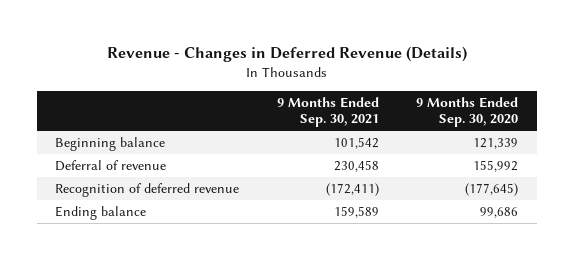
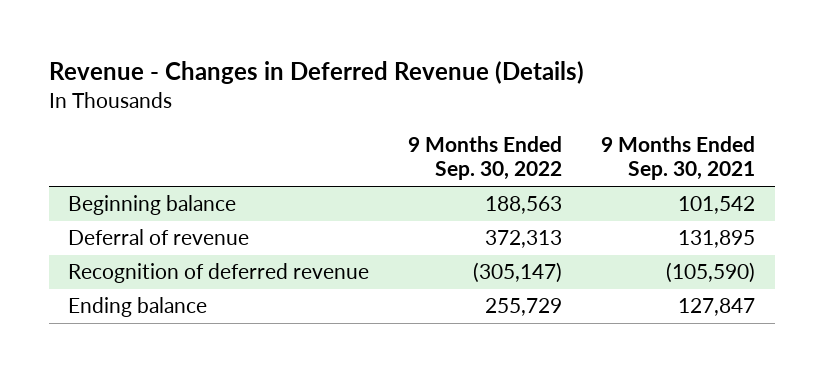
[416,97,519,128] 9 Months Ended Sep. 30, 2020 -> none
none -> [408,136,563,181] 9 Months Ended Sep. 30, 2022
[333,160,379,173] 230,458 -> [678,230,756,249] 131,895
[325,183,379,197] (172,411) -> [666,262,756,284] (105,590)
[333,206,379,219] 159,589 -> [678,298,756,317] 127,847

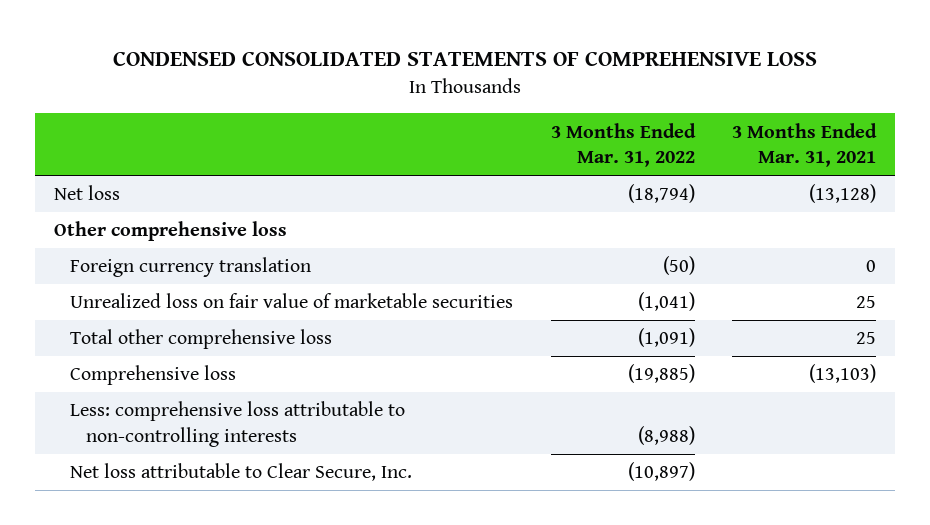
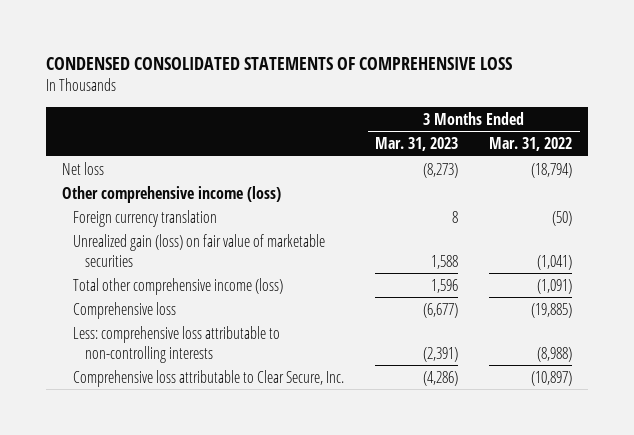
[732,122,878,168] 3 Months Ended Mar. 31, 2021 -> none
none -> [375,137,459,152] Mar. 31, 2023
[54,221,288,242] Other comprehensive loss -> [61,185,281,203] Other comprehensive income (loss)
[70,293,514,309] Unrealized loss on fair value of marketable securities -> [73,233,326,267] Unrealized gain (loss) on fair value of marketable securities
[70,329,333,350] Total other comprehensive loss -> [73,277,284,295] Total other comprehensive income (loss)
[70,463,413,482] Net loss attributable to Clear Secure, Inc. -> [73,369,345,387] Comprehensive loss attributable to Clear Secure, Inc.

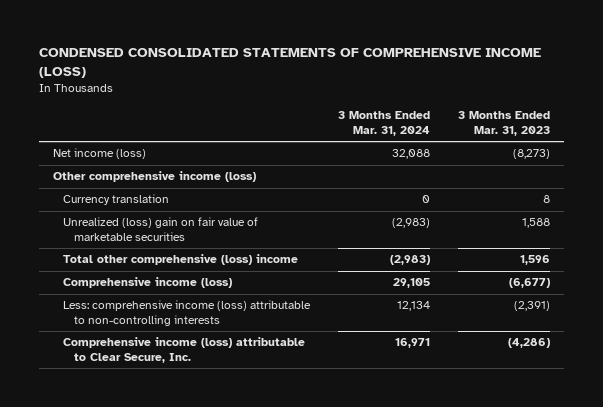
[46,57,513,71] CONDENSED CONSOLIDATED STATEMENTS OF COMPREHENSIVE LOSS -> [38,48,541,78] CONDENSED CONSOLIDATED STATEMENTS OF COMPREHENSIVE INCOME (LOSS)
[489,137,573,152] Mar. 31, 2022 -> none
none -> [338,111,431,136] 3 Months Ended Mar. 31, 2024
[61,161,104,175] Net loss -> [52,148,146,160] Net income (loss)
[73,209,218,227] Foreign currency translation -> [63,194,170,206] Currency translation
[73,233,326,267] Unrealized gain (loss) on fair value of marketable securities -> [63,217,259,241] Unrealized (loss) gain on fair value of marketable securities
[73,277,284,295] Total other comprehensive income (loss) -> [63,254,299,266] Total other comprehensive (loss) income
[73,301,177,319] Comprehensive loss -> [63,277,233,289] Comprehensive income (loss)
[73,325,281,363] Less: comprehensive loss attributable to non-controlling interests -> [63,300,312,326] Less: comprehensive income (loss) attributable to non-controlling interests
[73,369,345,387] Comprehensive loss attributable to Clear Secure, Inc. -> [63,337,306,363] Comprehensive income (loss) attributable to Clear Secure, Inc.

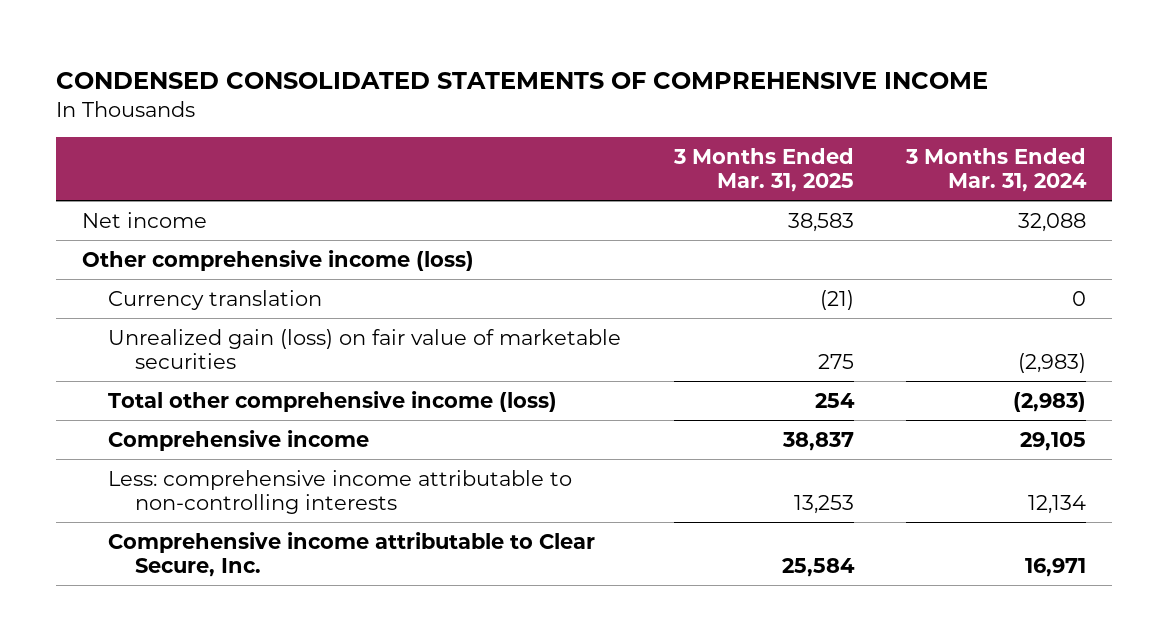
[38,48,541,78] CONDENSED CONSOLIDATED STATEMENTS OF COMPREHENSIVE INCOME (LOSS) -> [56,71,989,89] CONDENSED CONSOLIDATED STATEMENTS OF COMPREHENSIVE INCOME
[458,111,551,136] 3 Months Ended Mar. 31, 2023 -> none
none -> [672,147,854,193] 3 Months Ended Mar. 31, 2025
[52,148,146,160] Net income (loss) -> [82,211,208,228] Net income
[63,217,259,241] Unrealized (loss) gain on fair value of marketable securities -> [108,328,622,369] Unrealized gain (loss) on fair value of marketable securities
[63,254,299,266] Total other comprehensive (loss) income -> [108,390,558,412] Total other comprehensive income (loss)
[63,277,233,289] Comprehensive income (loss) -> [108,429,370,451] Comprehensive income
[63,300,312,326] Less: comprehensive income (loss) attributable to non-controlling interests -> [108,469,573,514] Less: comprehensive income attributable to non-controlling interests
[63,337,306,363] Comprehensive income (loss) attributable to Clear Secure, Inc. -> [108,531,596,577] Comprehensive income attributable to Clear Secure, Inc.

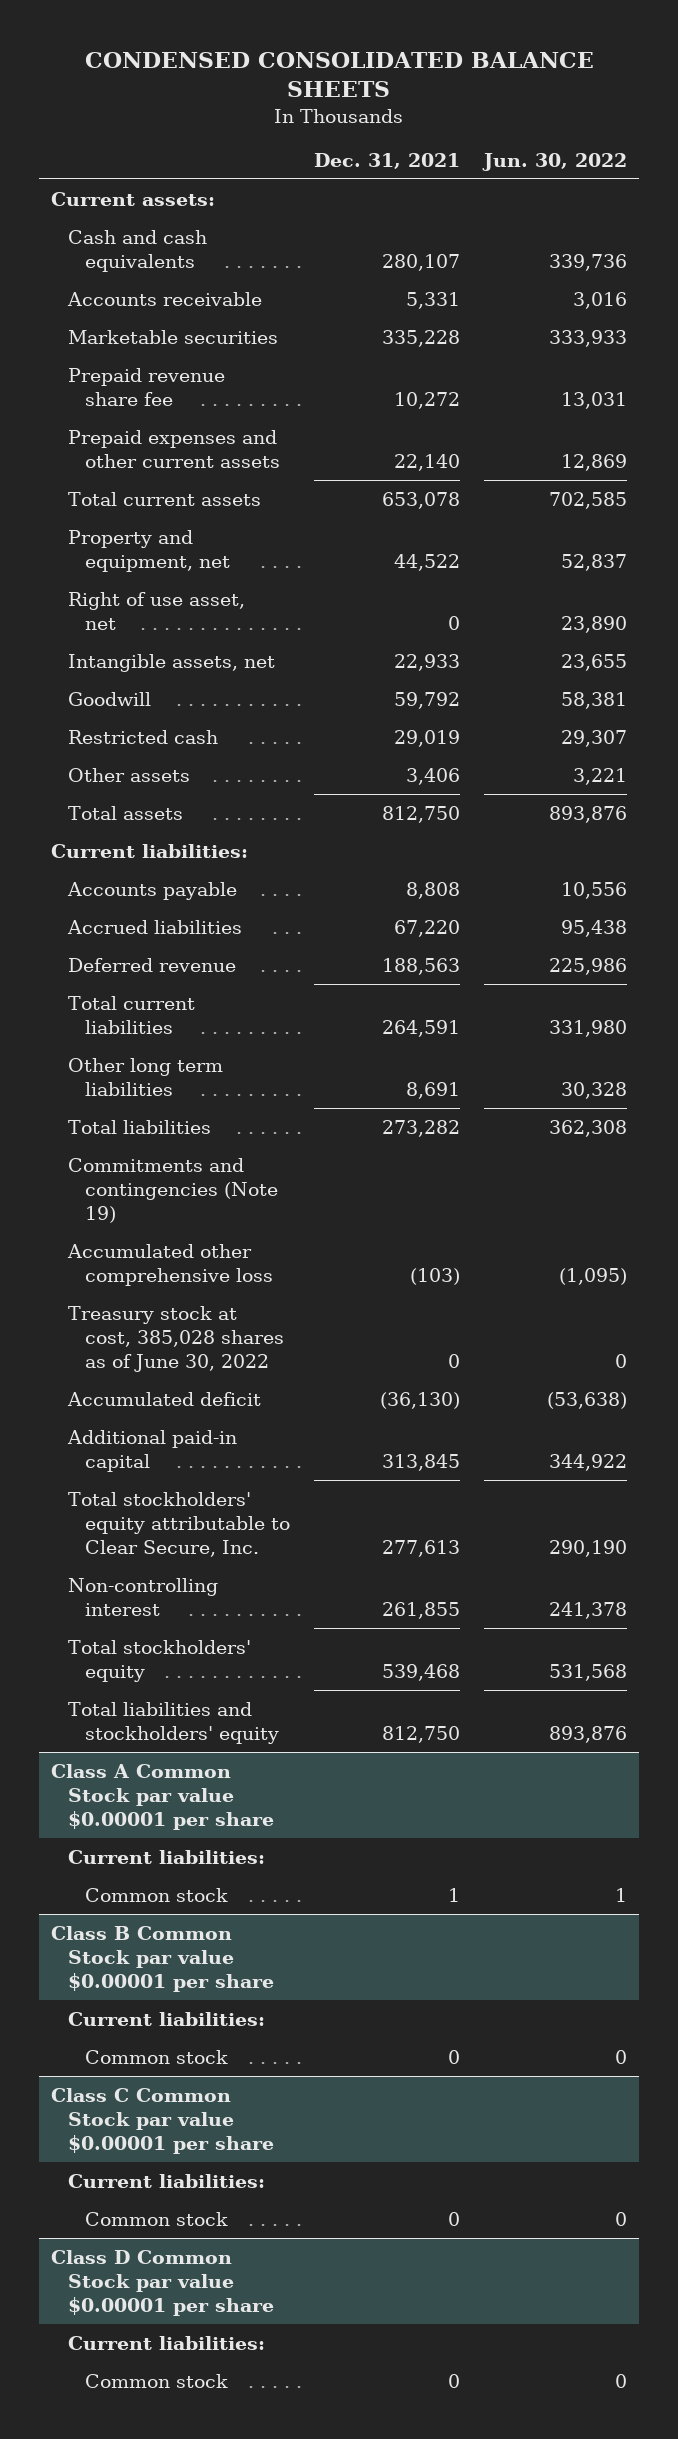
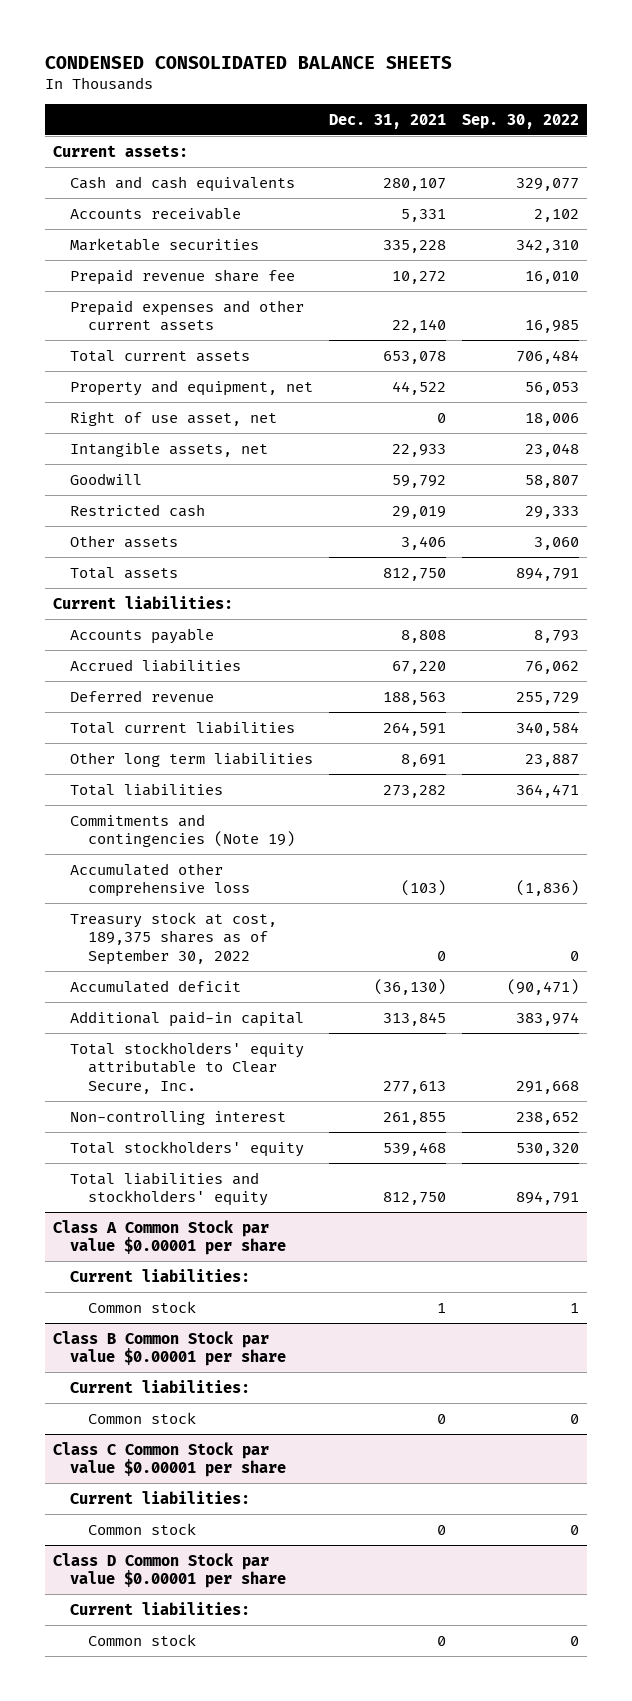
[481,153,627,172] Jun. 30, 2022 -> none
none -> [461,113,579,129] Sep. 30, 2022
[67,1305,284,1372] Treasury stock at cost, 385,028 shares as of June 30, 2022 -> [70,911,278,965] Treasury stock at cost, 189,375 shares as of September 30, 2022

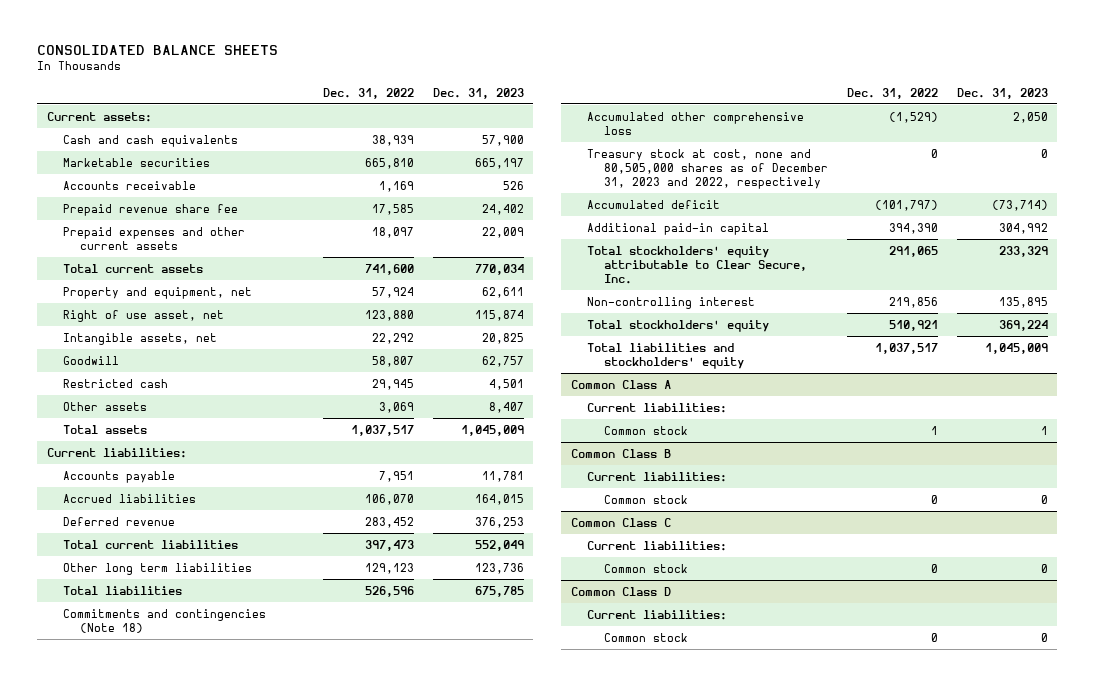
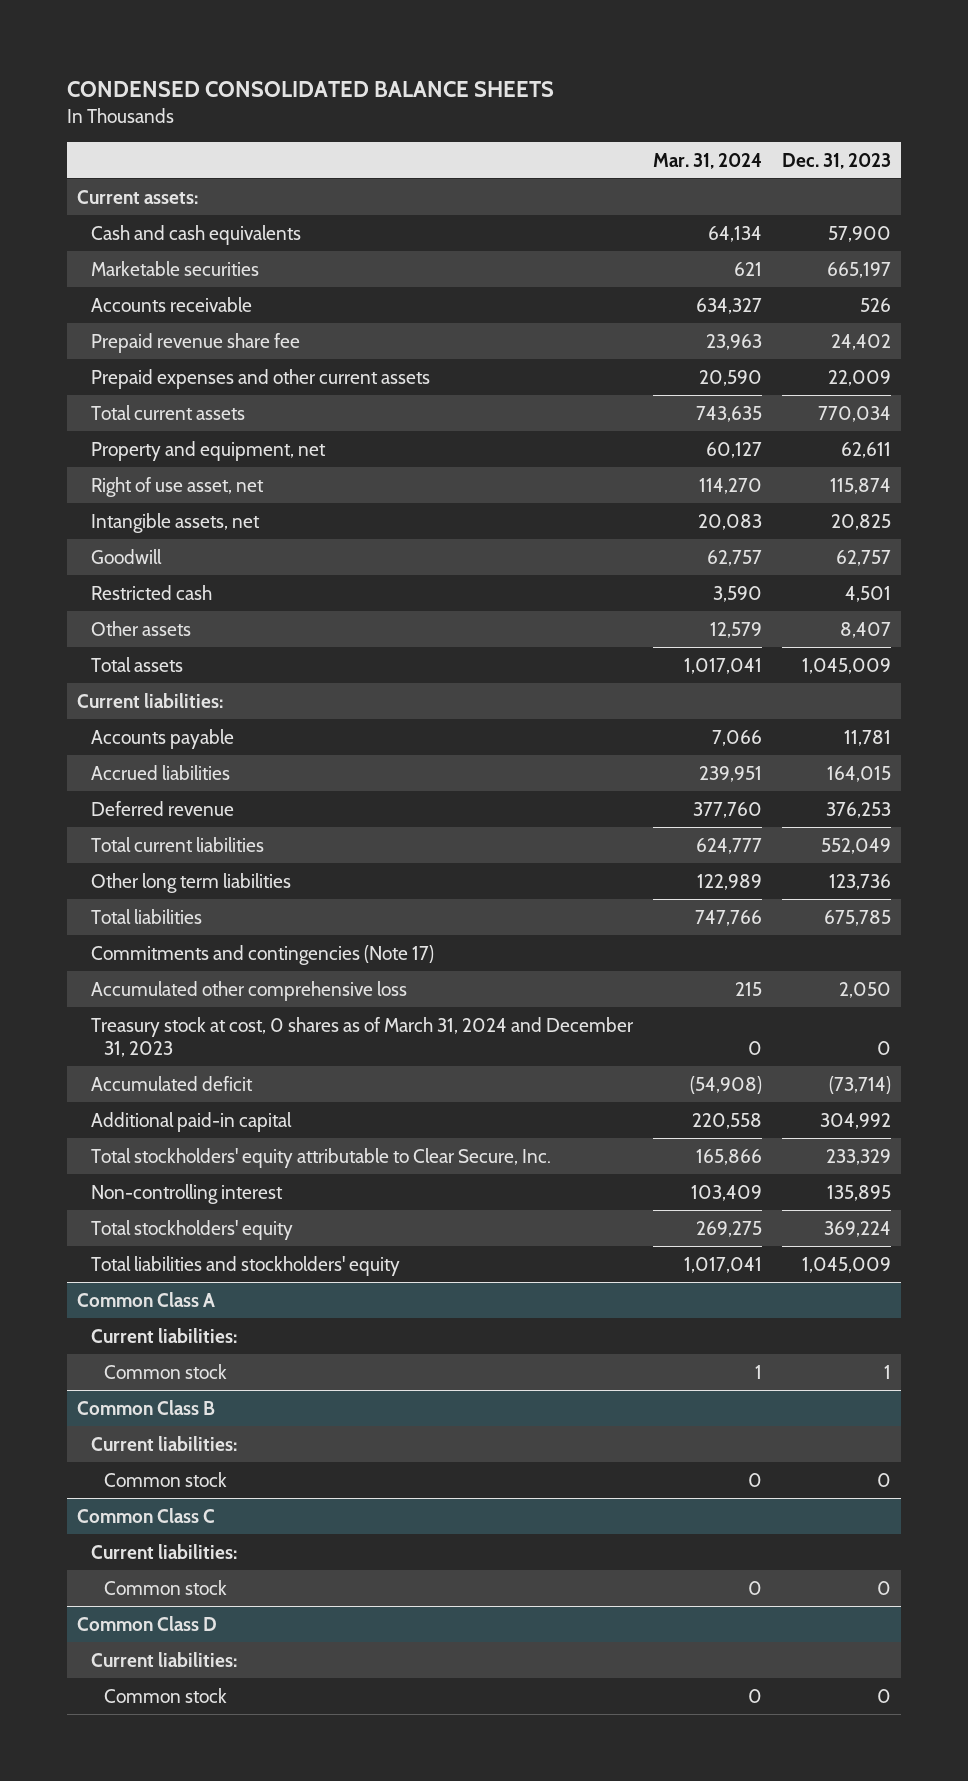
[37,44,279,55] CONSOLIDATED BALANCE SHEETS -> [66,80,554,97] CONDENSED CONSOLIDATED BALANCE SHEETS
[322,87,414,99] Dec. 31, 2022 -> none
none -> [652,152,762,169] Mar. 31, 2024
[63,608,267,633] Commitments and contingencies (Note 18) -> [90,944,434,965] Commitments and contingencies (Note 17)
[587,148,828,190] Treasury stock at cost, none and 80,505,000 shares as of December 31, 2023 and 2022, respectively -> [90,1016,634,1057] Treasury stock at cost, 0 shares as of March 31, 2024 and December 31, 2023

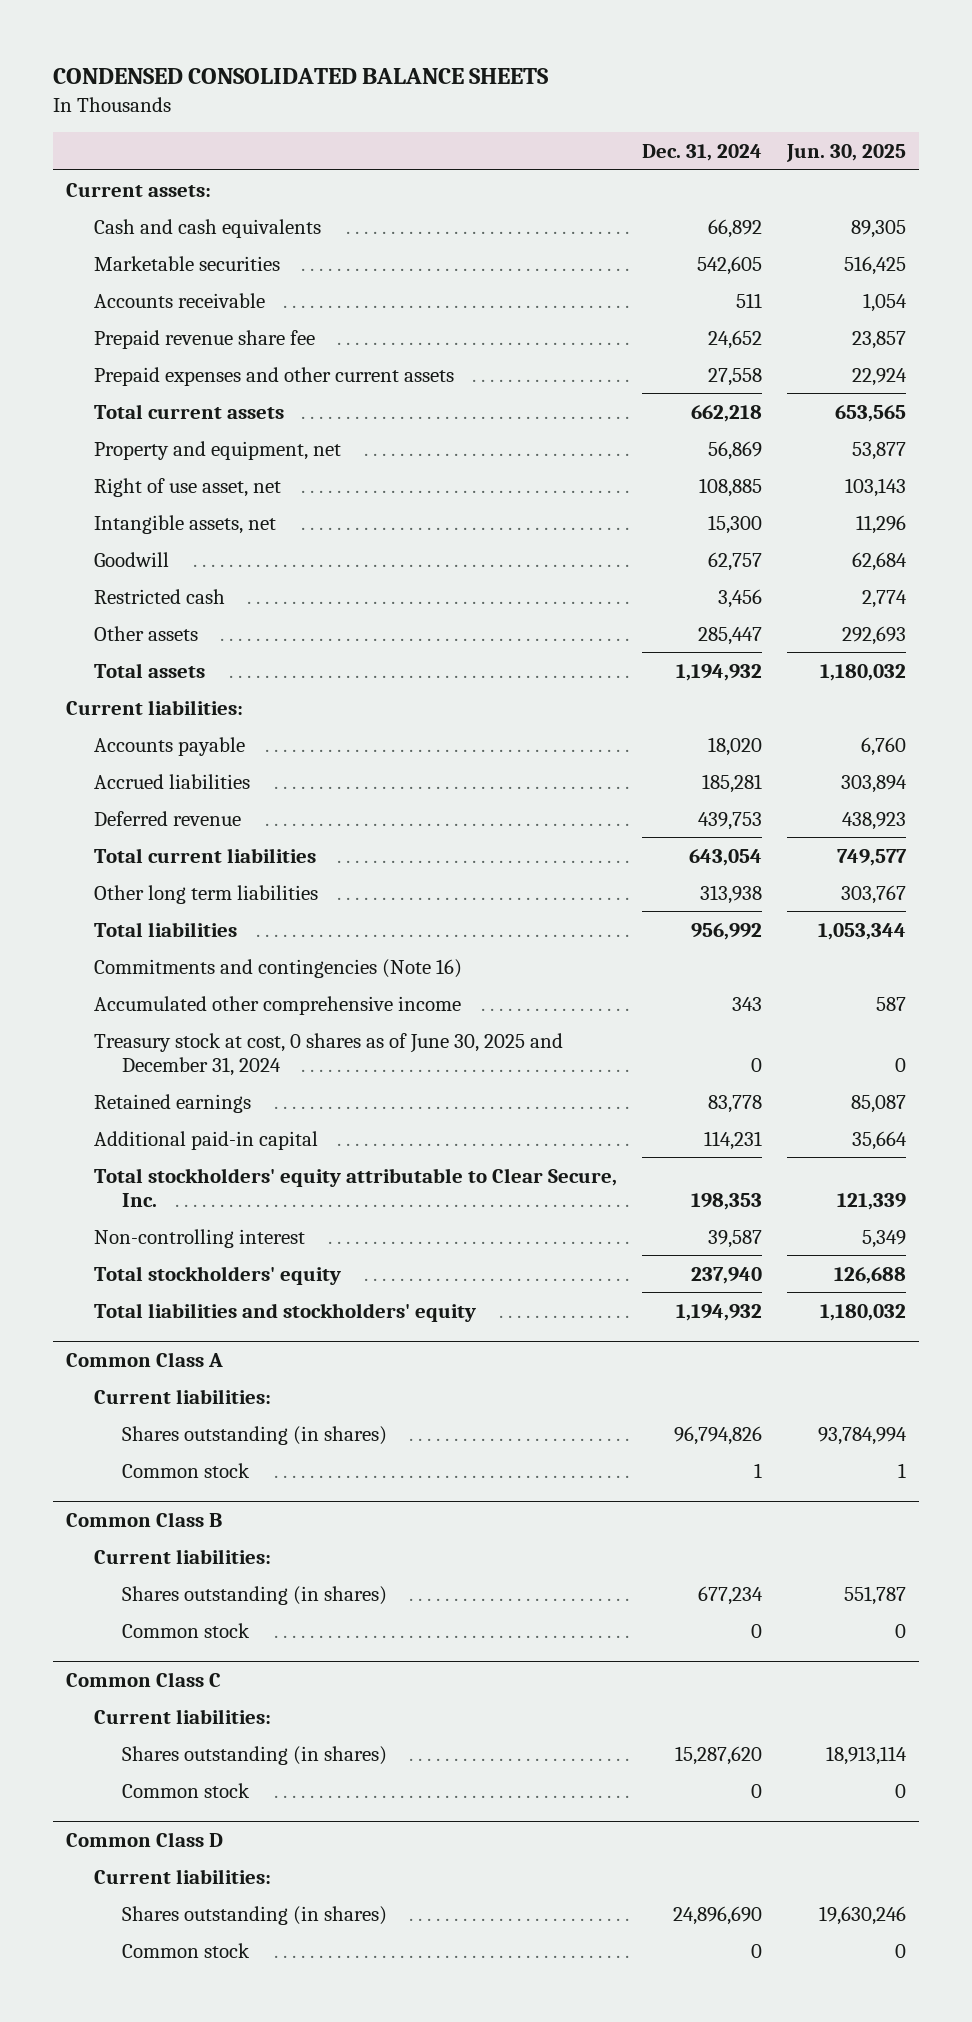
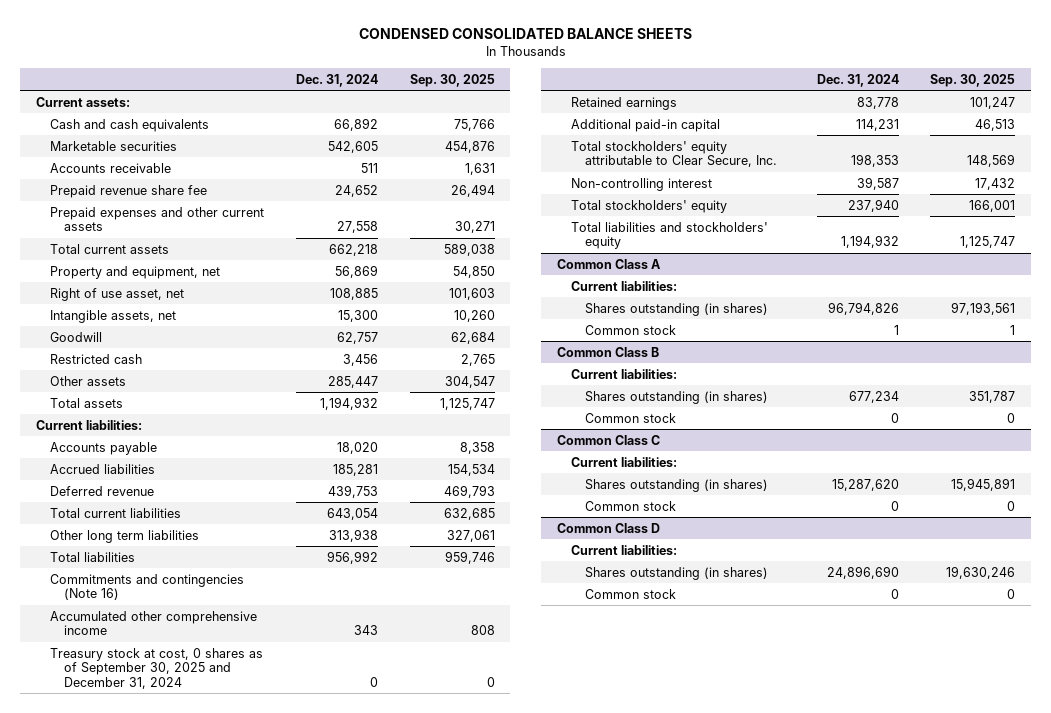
[786,143,907,162] Jun. 30, 2025 -> none
none -> [409,73,495,87] Sep. 30, 2025
[93,1032,563,1076] Treasury stock at cost, 0 shares as of June 30, 2025 and December 31, 2024 -> [49,647,263,689] Treasury stock at cost, 0 shares as of September 30, 2025 and December 31, 2024

